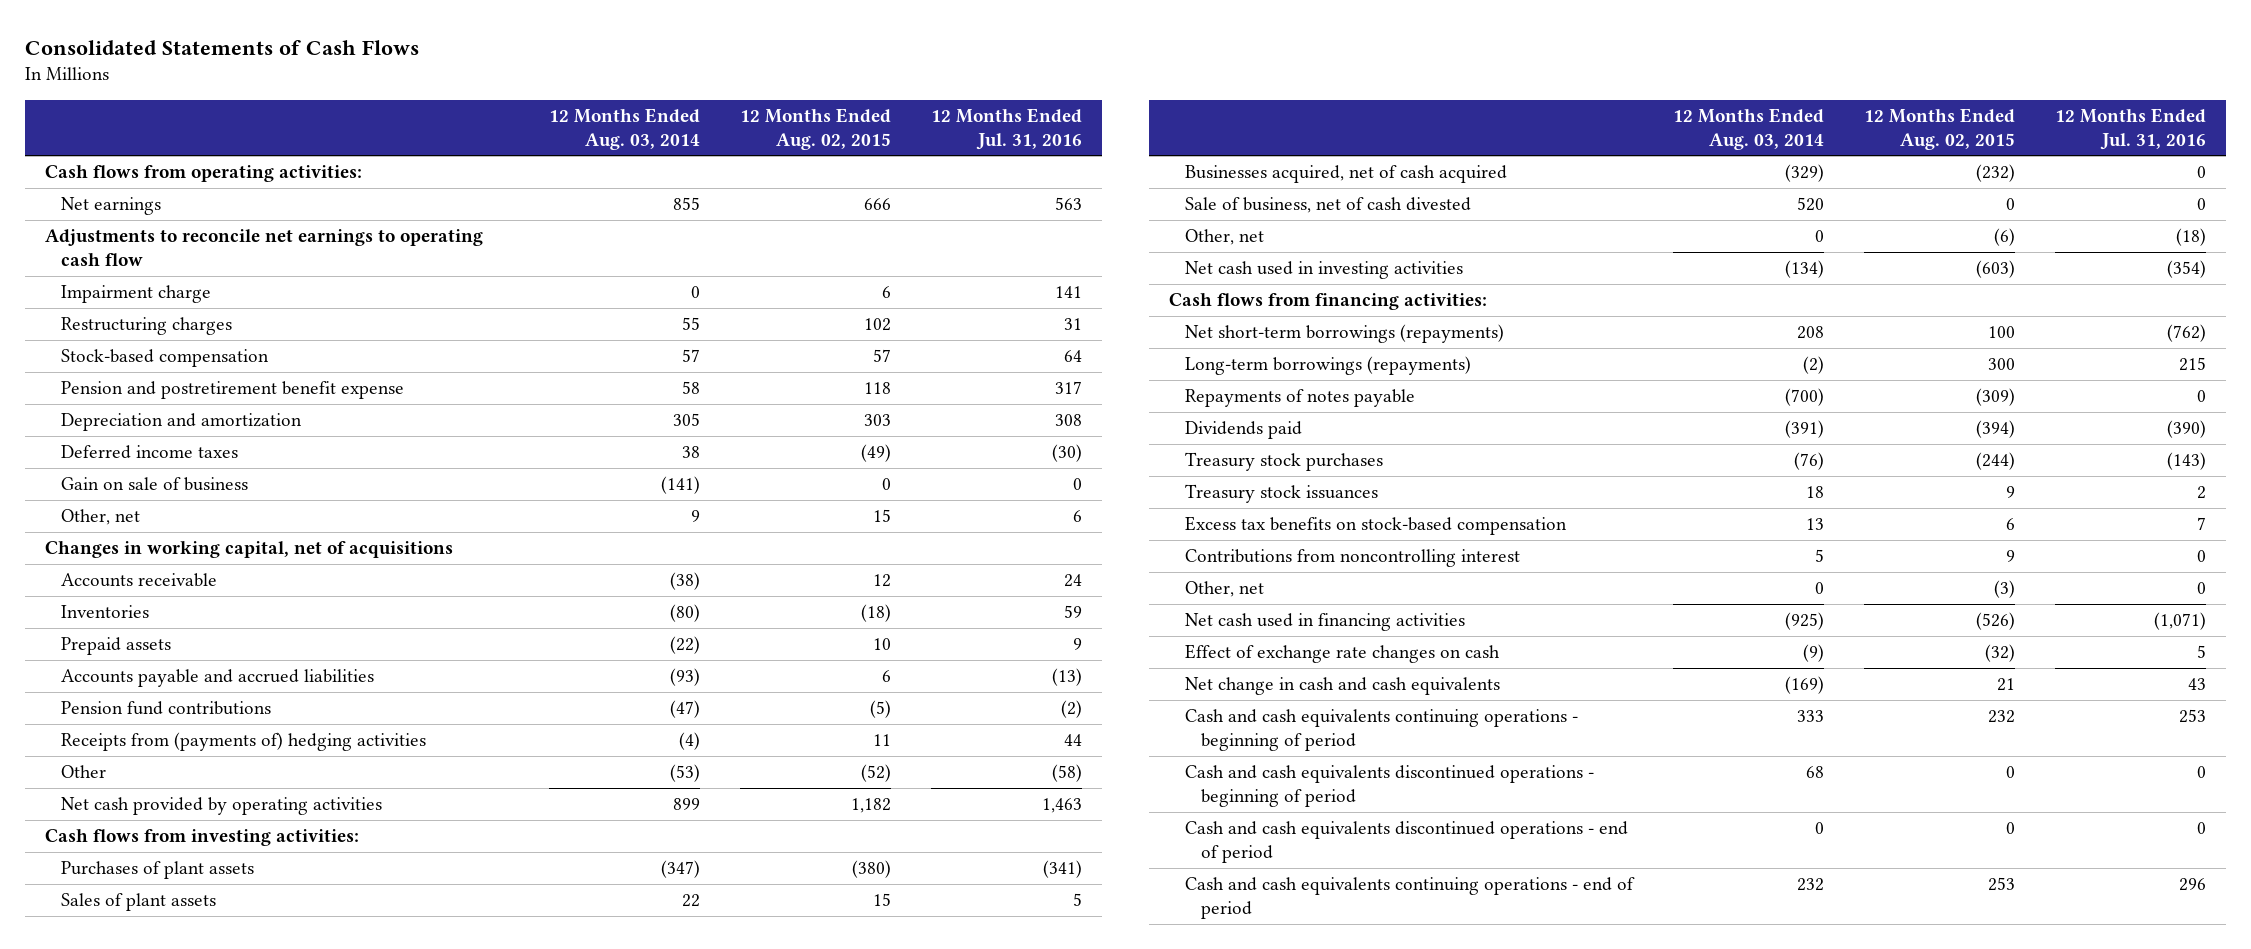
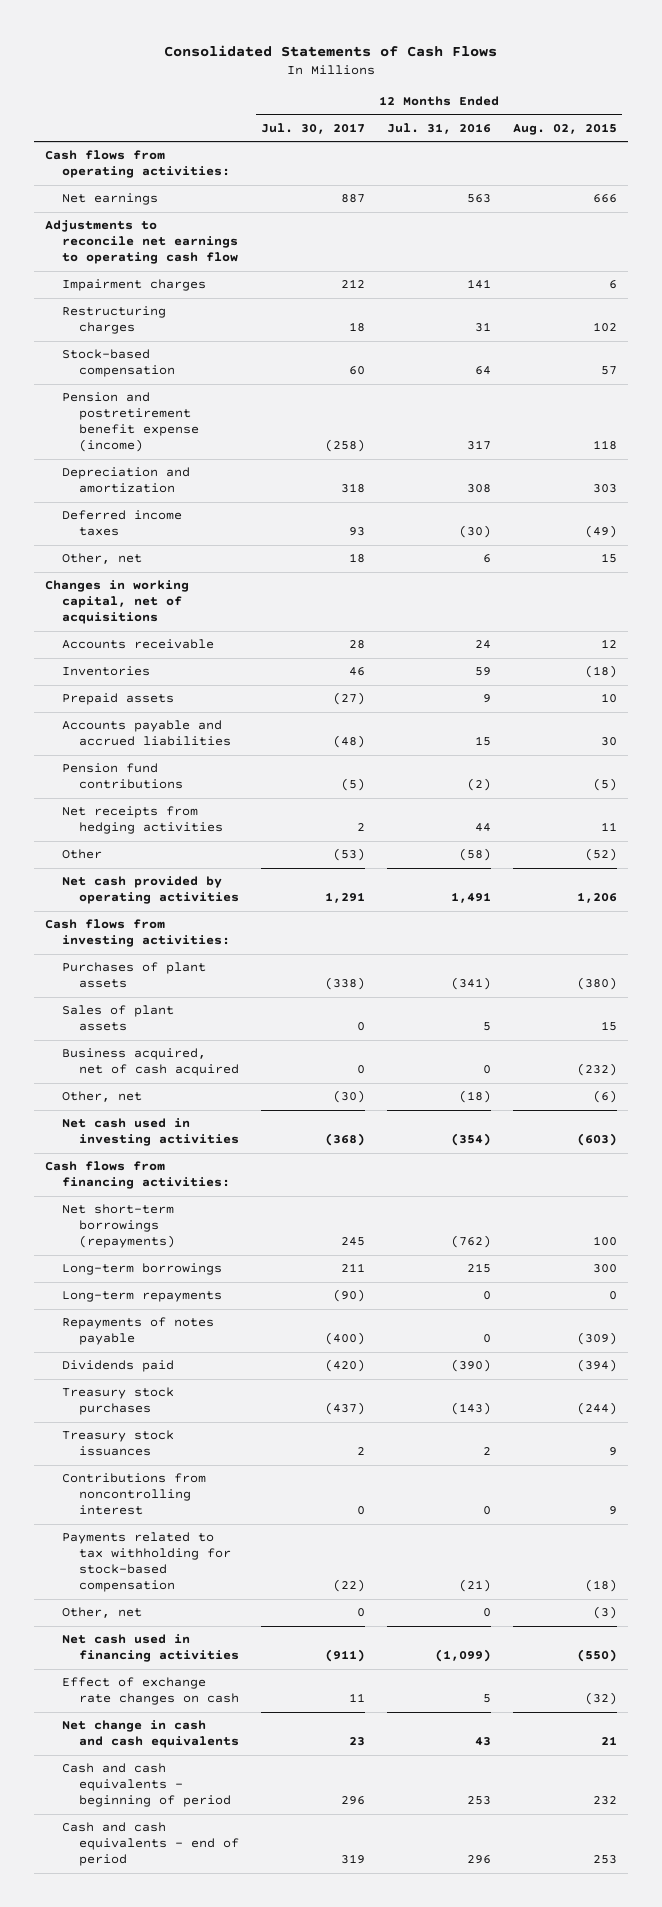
[548,107,700,150] 12 Months Ended Aug. 03, 2014 -> none
none -> [261,122,366,134] Jul. 30, 2017
[60,285,211,304] Impairment charge -> [62,279,207,292] Impairment charges
[60,381,404,400] Pension and postretirement benefit expense -> [62,392,200,453] Pension and postretirement benefit expense (income)
[60,477,248,492] Gain on sale of business -> none
[881,670,891,683] 6 -> [600,737,617,747] 30
[1051,668,1082,687] (13) -> [474,736,491,747] 15
[60,732,426,752] Receipts from (payments of) hedging activities -> [62,806,224,835] Net receipts from hedging activities
[850,798,891,814] 1,182 -> [576,892,617,904] 1,206
[1041,798,1082,814] 1,463 -> [450,892,491,904] 1,491
[1185,197,1472,214] Sale of business, net of cash divested -> none
[1185,165,1508,184] Businesses acquired, net of cash acquired -> [62,1048,240,1077] Business acquired, net of cash acquired
[1185,356,1472,376] Long-term borrowings (repayments) -> [62,1263,223,1276] Long-term borrowings
none -> [62,1291,223,1303] Long-term repayments
[1185,516,1568,536] Excess tax benefits on stock-based compensation -> none
none -> [62,1532,232,1593] Payments related to tax withholding for stock-based compensation
[1976,612,2016,631] (526) -> [576,1649,617,1663] (550)
[2153,612,2206,631] (1,071) -> [434,1649,491,1663] (1,099)
[1185,765,1595,807] Cash and cash equivalents discontinued operations - beginning of period -> none
[1185,821,1629,863] Cash and cash equivalents discontinued operations - end of period -> none
[1185,709,1579,751] Cash and cash equivalents continuing operations - beginning of period -> [62,1763,232,1808] Cash and cash equivalents - beginning of period
[1185,877,1636,919] Cash and cash equivalents continuing operations - end of period -> [62,1822,240,1867] Cash and cash equivalents - end of period

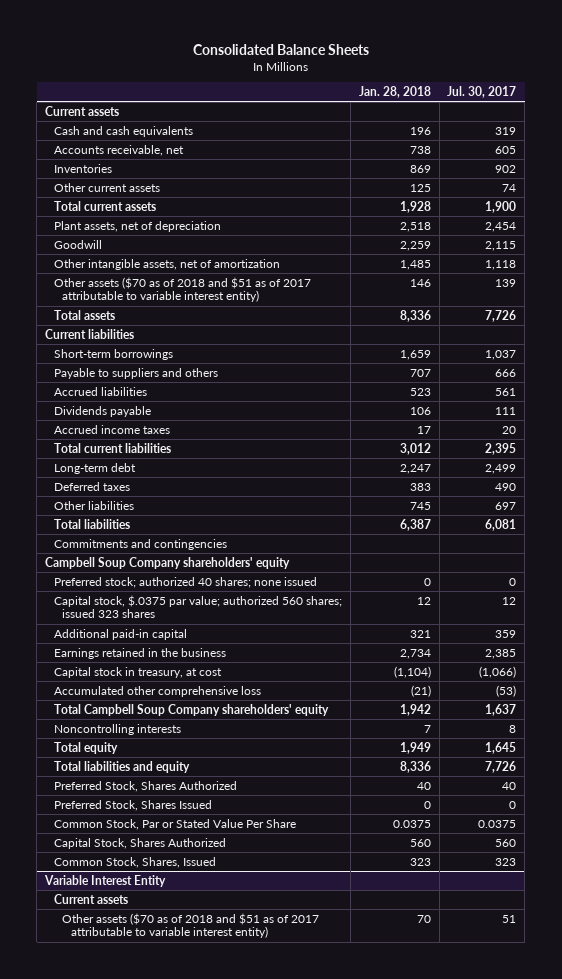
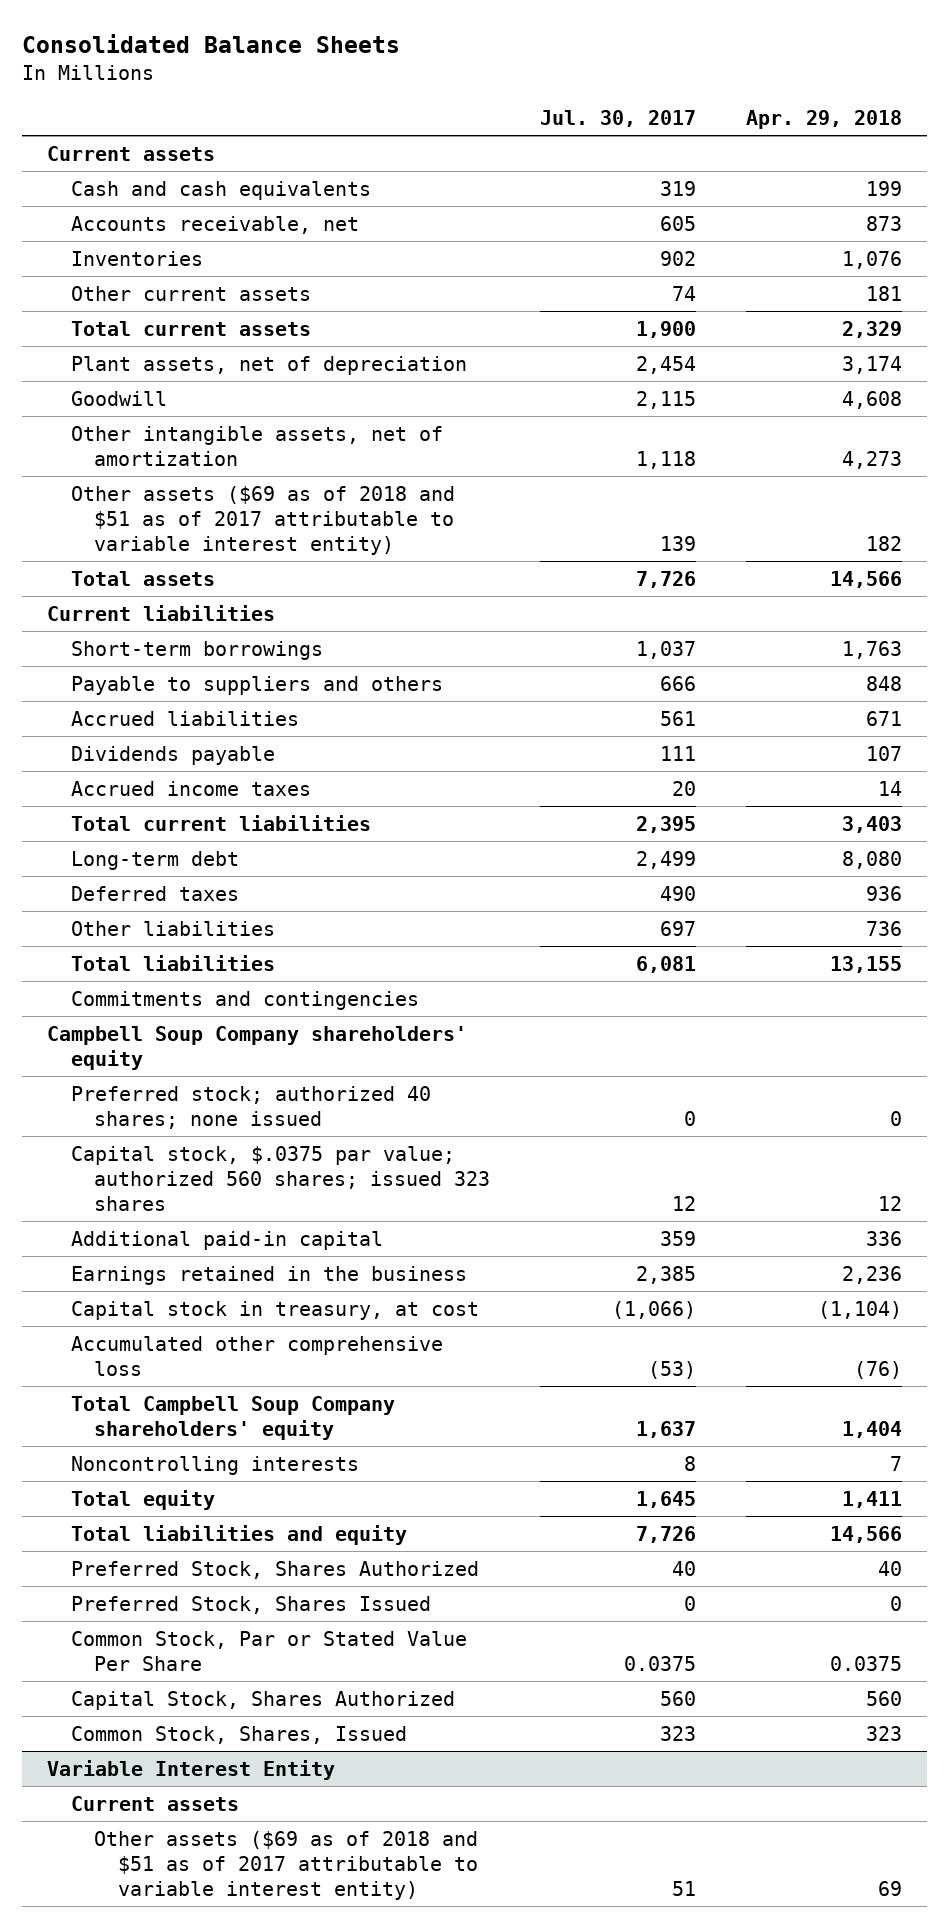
[358,85,431,98] Jan. 28, 2018 -> none
none -> [746,110,903,130] Apr. 29, 2018
[53,276,311,303] Other assets ($70 as of 2018 and $51 as of 2017 attributable to variable interest entity) -> [70,485,455,555] Other assets ($69 as of 2018 and $51 as of 2017 attributable to variable interest entity)
[62,912,320,939] Other assets ($70 as of 2018 and $51 as of 2017 attributable to variable interest entity) -> [94,1830,479,1900] Other assets ($69 as of 2018 and $51 as of 2017 attributable to variable interest entity)

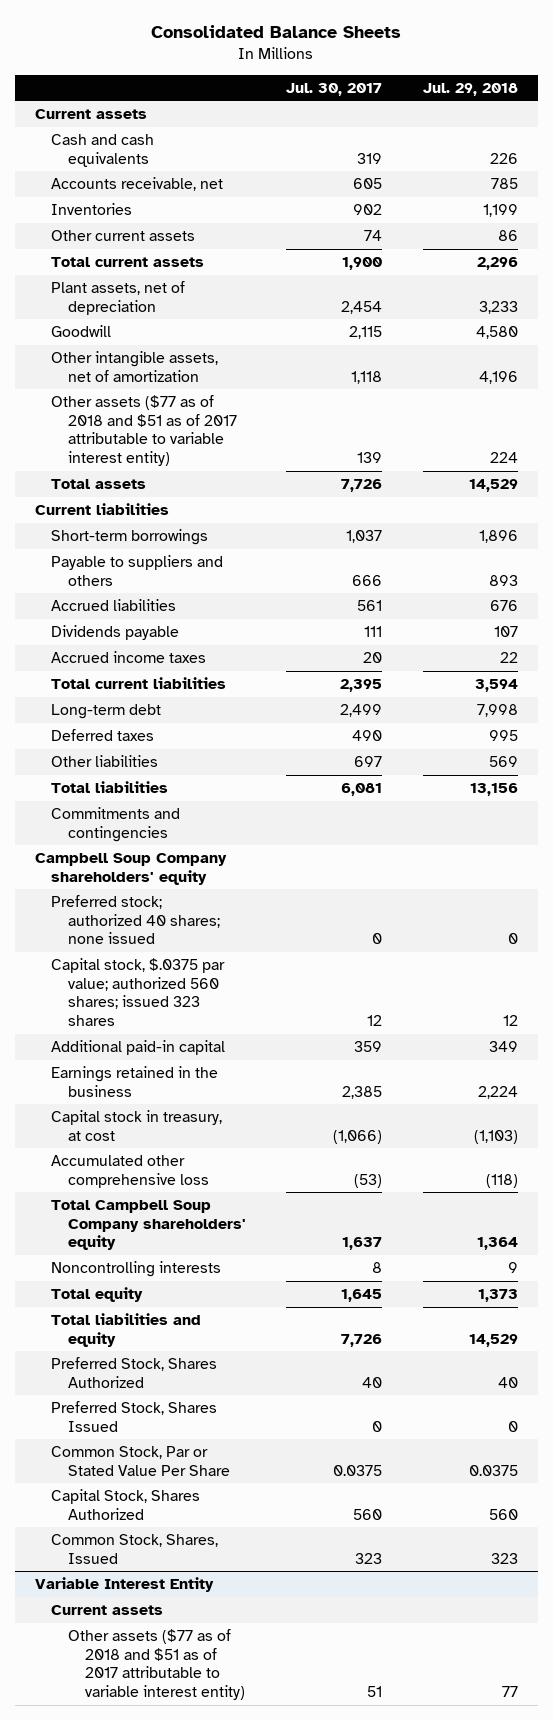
[746,110,903,130] Apr. 29, 2018 -> none
none -> [422,82,518,96] Jul. 29, 2018
[70,485,455,555] Other assets ($69 as of 2018 and $51 as of 2017 attributable to variable interest entity) -> [51,395,238,467] Other assets ($77 as of 2018 and $51 as of 2017 attributable to variable interest entity)
[94,1830,479,1900] Other assets ($69 as of 2018 and $51 as of 2017 attributable to variable interest entity) -> [68,1629,245,1701] Other assets ($77 as of 2018 and $51 as of 2017 attributable to variable interest entity)

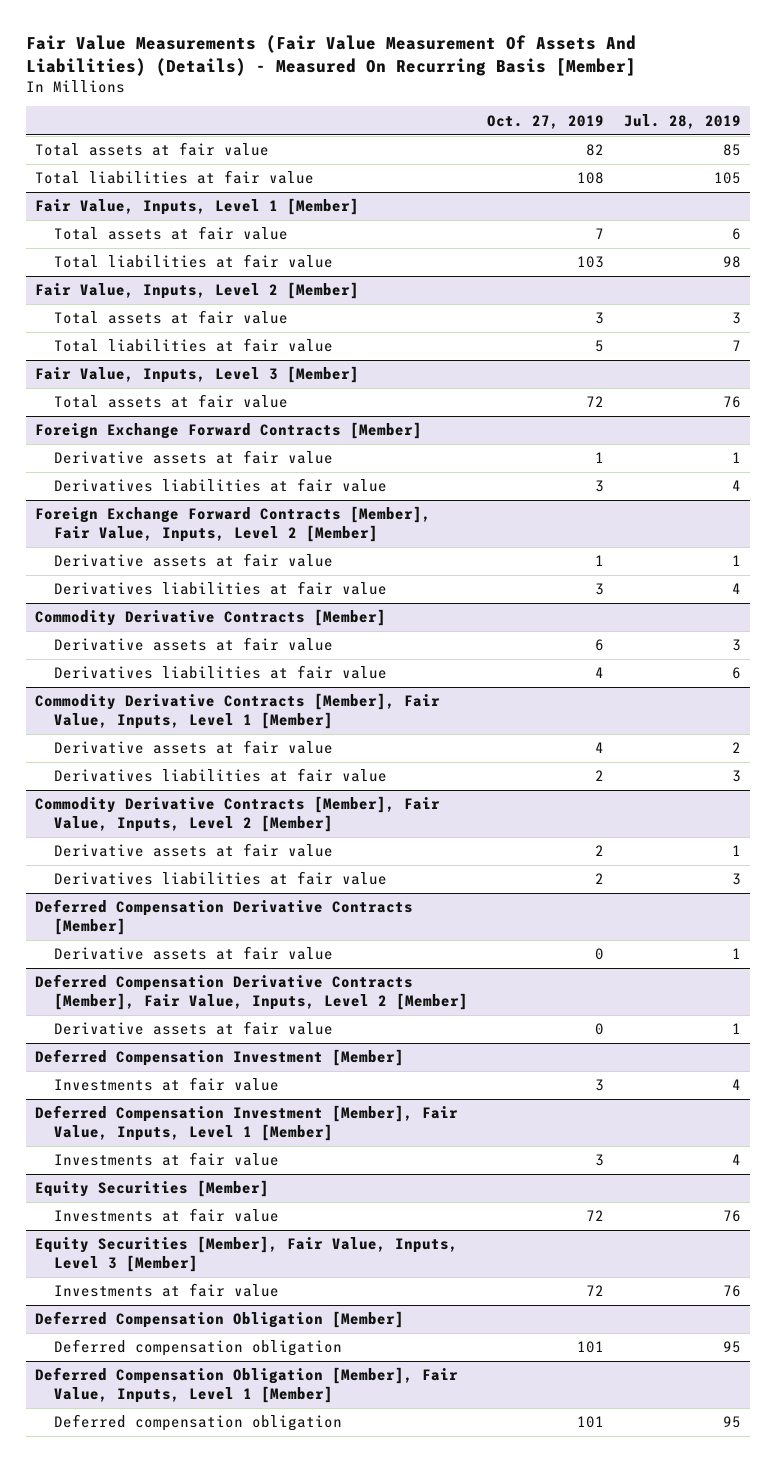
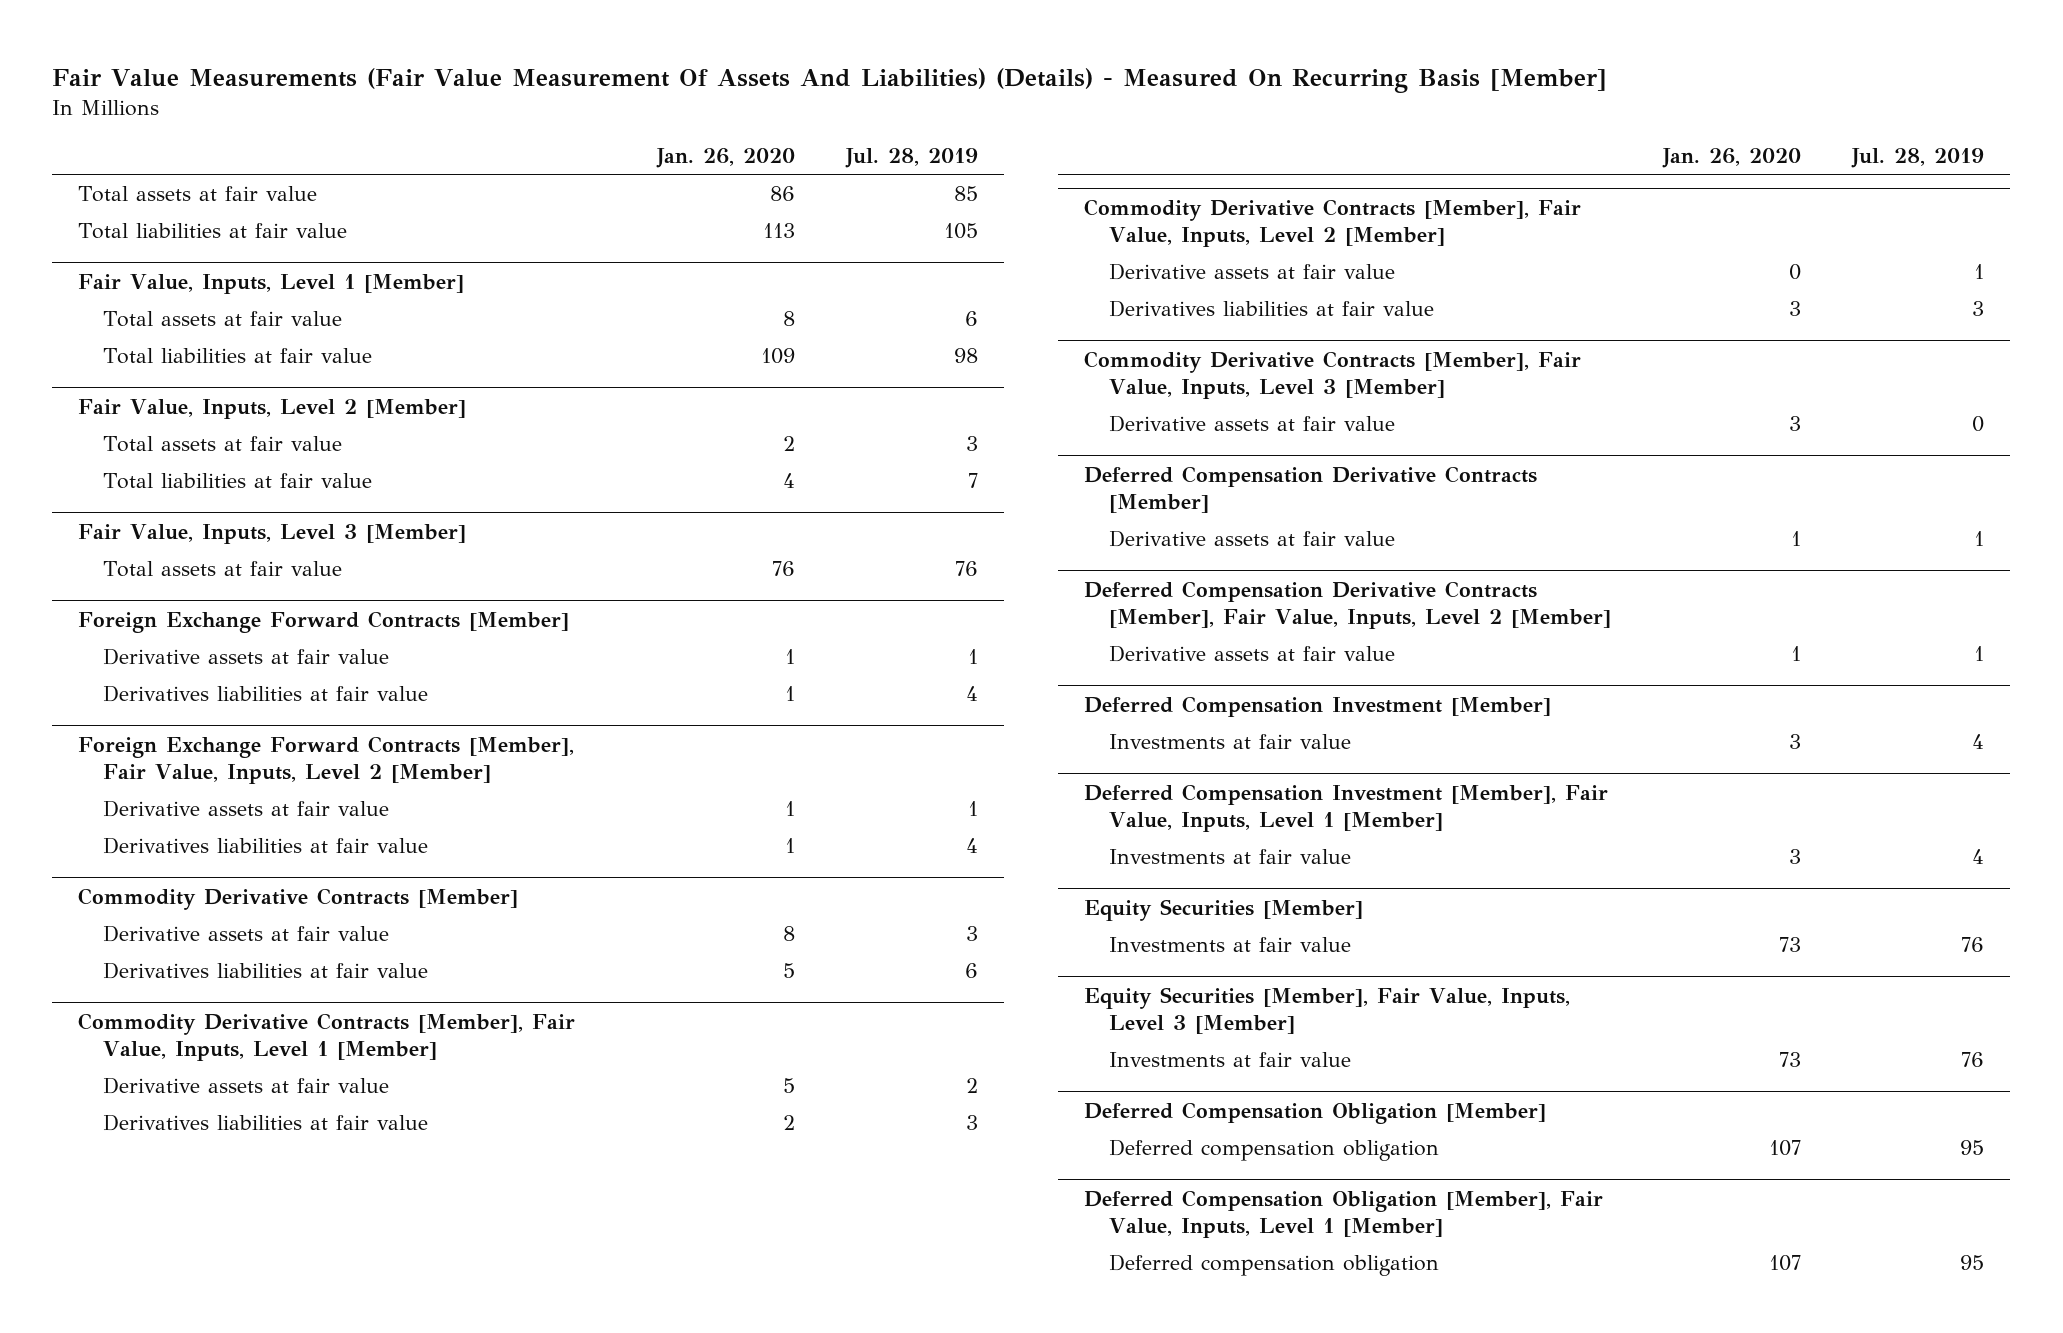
[487,114,605,129] Oct. 27, 2019 -> none
none -> [655,147,795,168] Jan. 26, 2020
none -> [1084,350,1582,400] Commodity Derivative Contracts [Member], Fair Value, Inputs, Level 3 [Member]
none -> [1108,415,1395,433] Derivative assets at fair value

